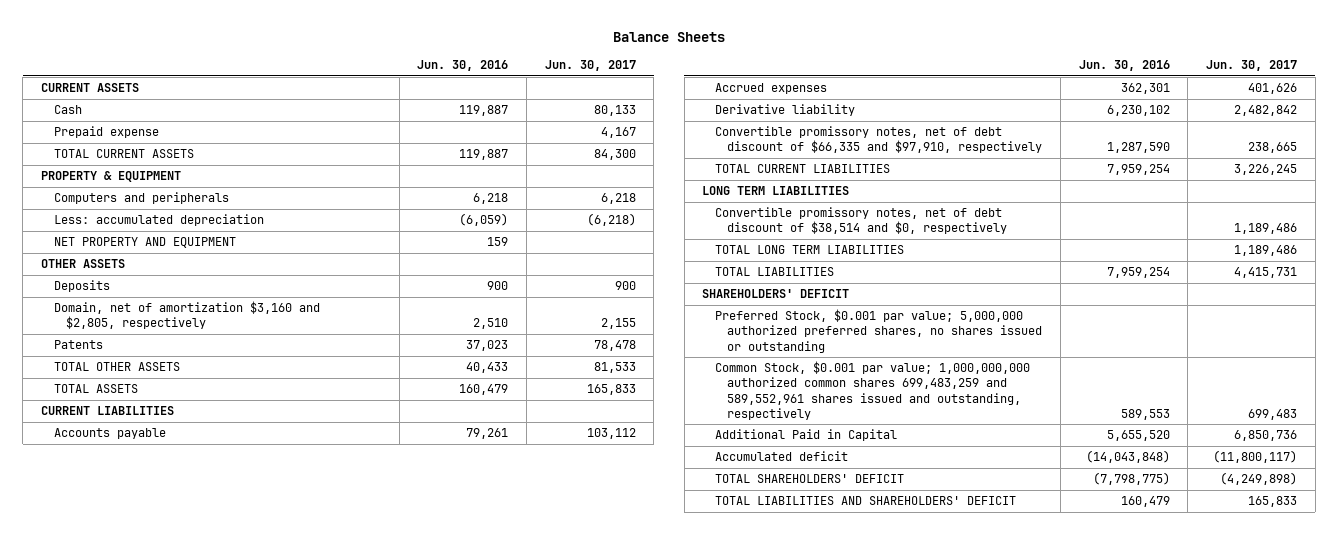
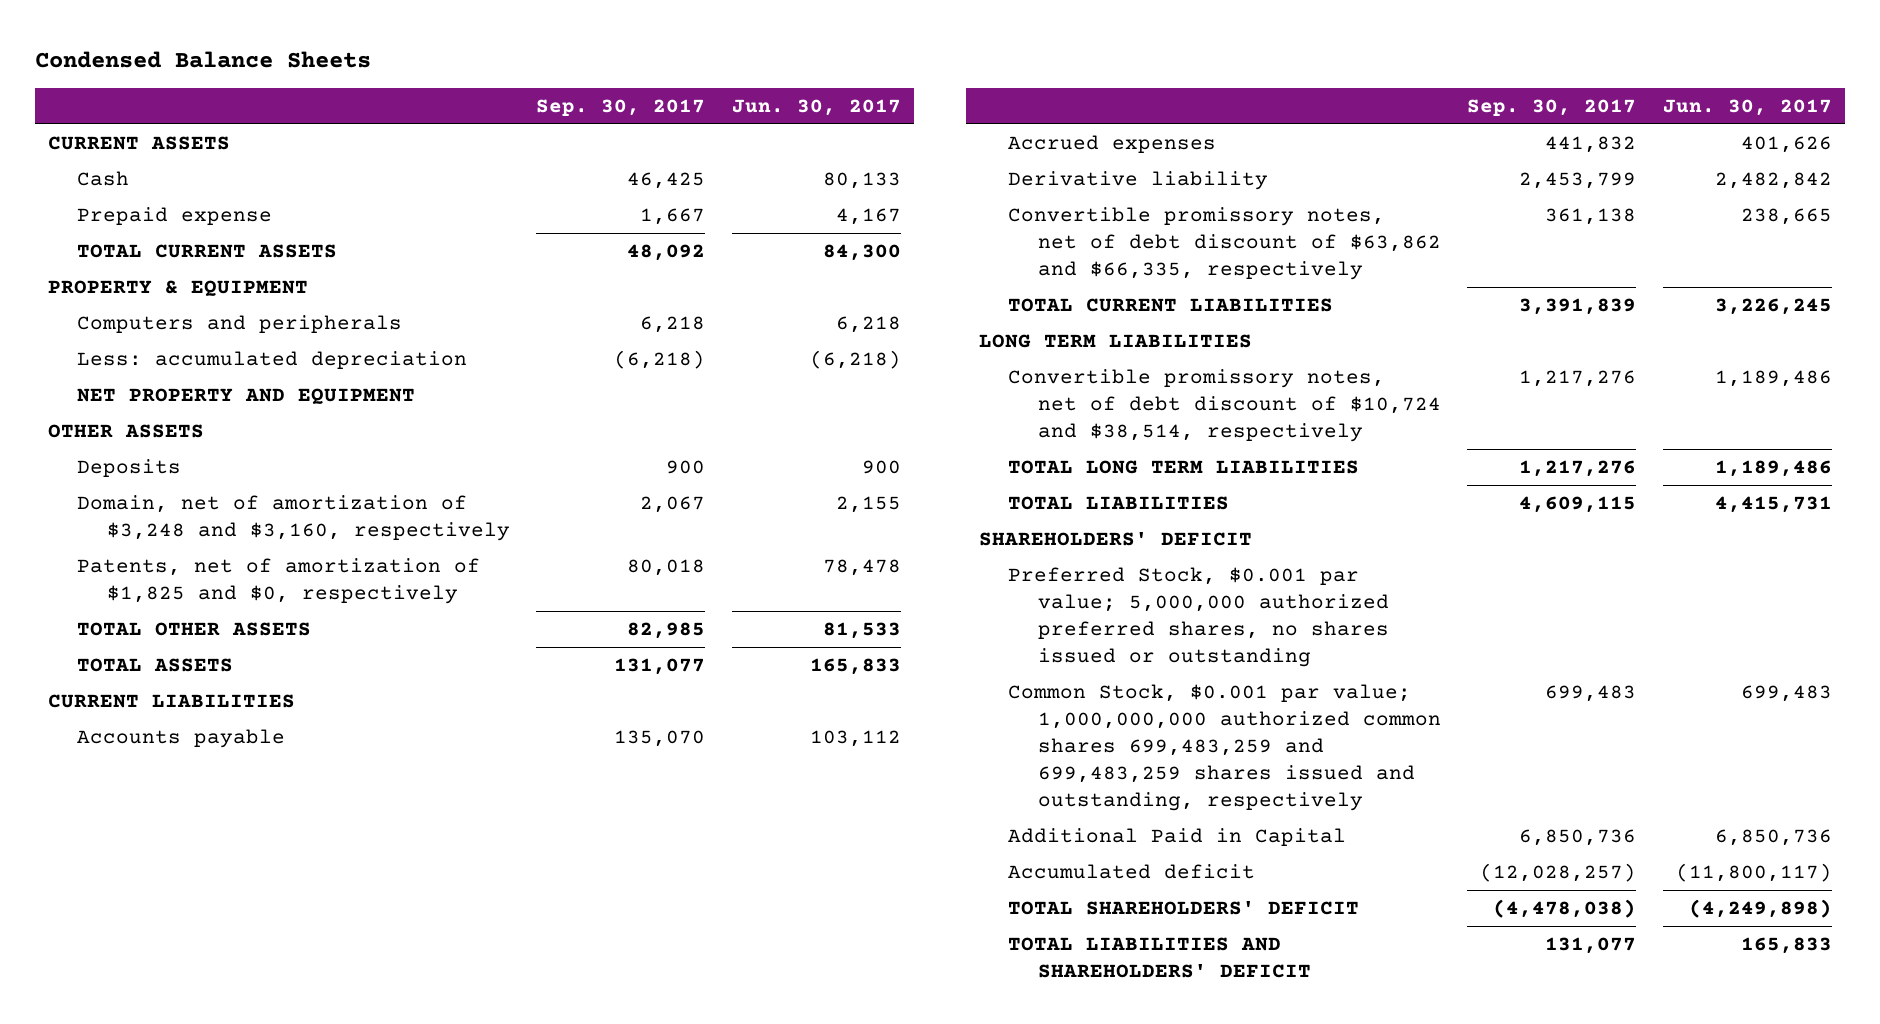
[613,31,726,42] Balance Sheets -> [34,51,371,69] Condensed Balance Sheets
[417,60,509,72] Jun. 30, 2016 -> none
none -> [536,98,706,116] Sep. 30, 2017
[53,301,320,330] Domain, net of amortization $3,160 and $2,805, respectively -> [77,495,510,541] Domain, net of amortization of $3,248 and $3,160, respectively
[53,340,103,350] Patents -> [77,558,481,604] Patents, net of amortization of $1,825 and $0, respectively
[714,126,1043,154] Convertible promissory notes, net of debt discount of $66,335 and $97,910, respectively -> [1008,207,1441,280] Convertible promissory notes, net of debt discount of $63,862 and $66,335, respectively
[714,207,1008,235] Convertible promissory notes, net of debt discount of $38,514 and $0, respectively -> [1008,369,1441,442] Convertible promissory notes, net of debt discount of $10,724 and $38,514, respectively
[714,361,1030,420] Common Stock, $0.001 par value; 1,000,000,000 authorized common shares 699,483,259 and 589,552,961 shares issued and outstanding, respectively -> [1008,684,1441,811] Common Stock, $0.001 par value; 1,000,000,000 authorized common shares 699,483,259 and 699,483,259 shares issued and outstanding, respectively

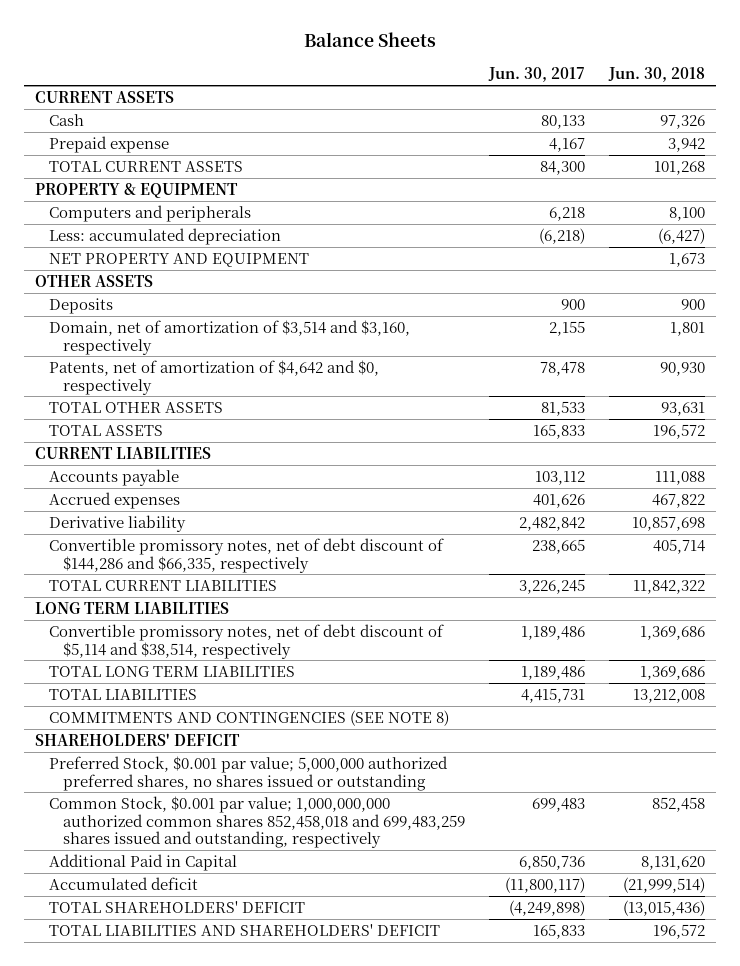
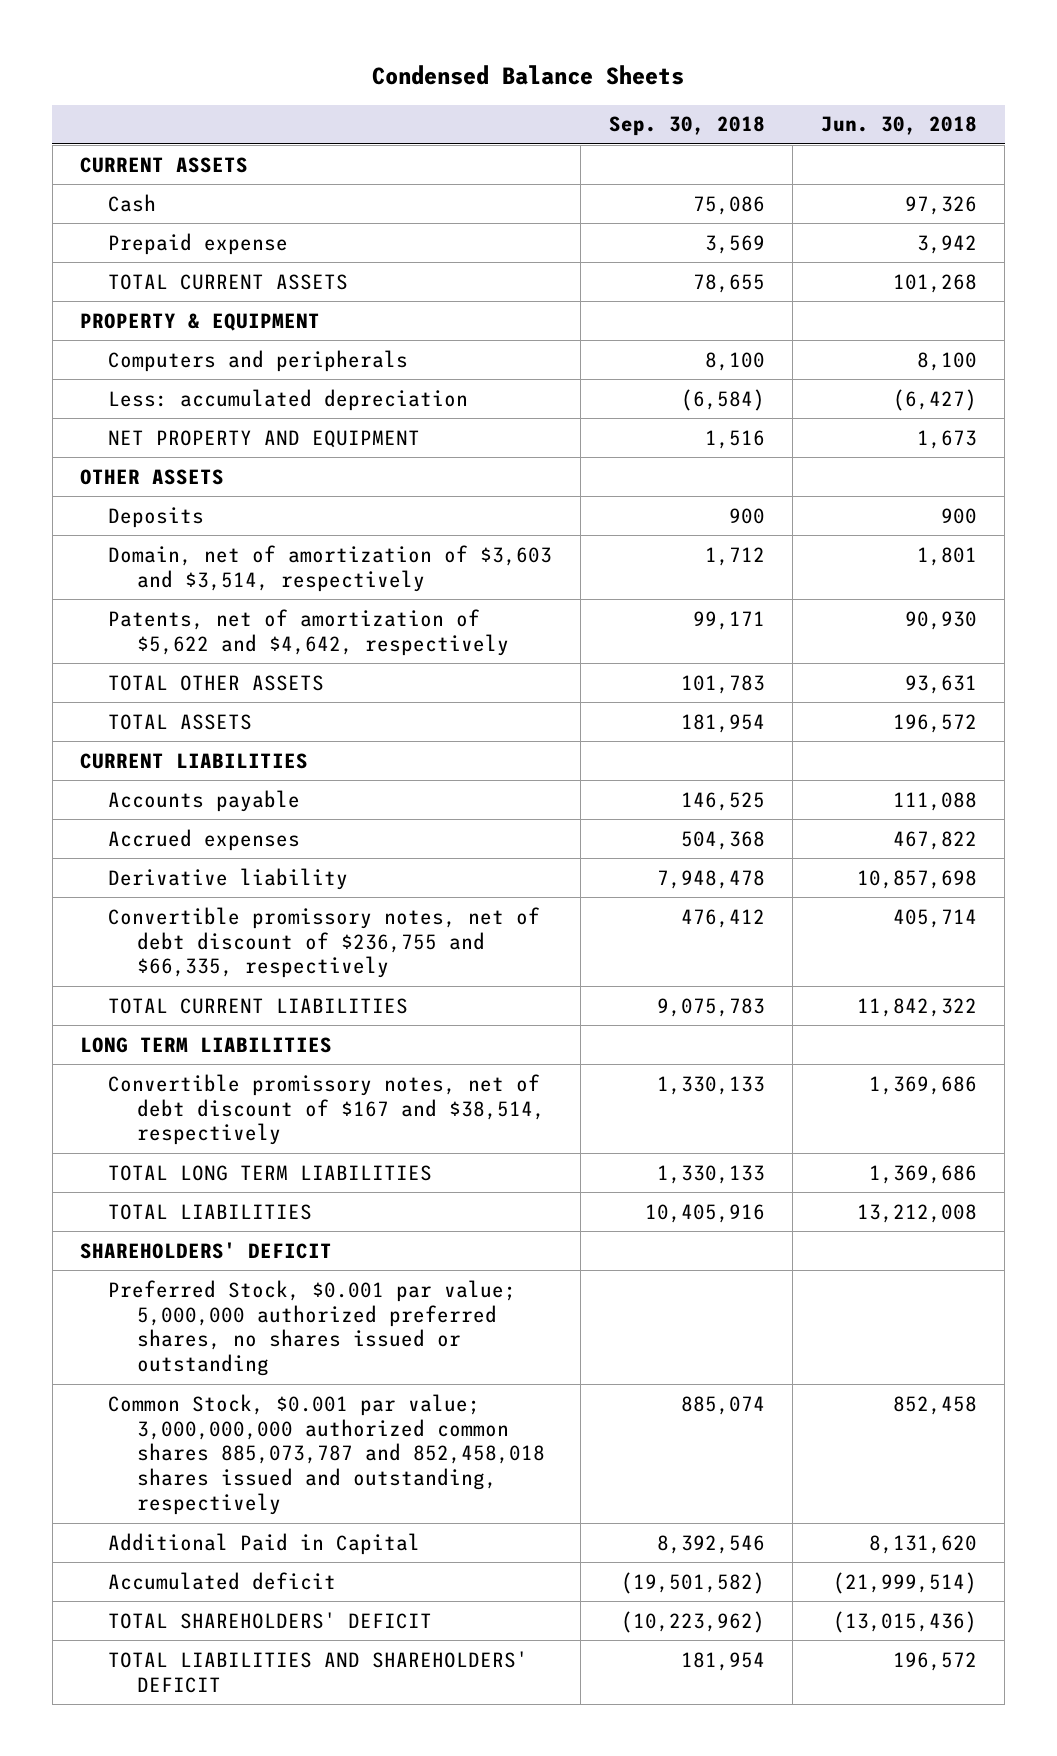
[304,32,437,48] Balance Sheets -> [372,65,685,86] Condensed Balance Sheets
[487,67,585,83] Jun. 30, 2017 -> none
none -> [608,116,765,137] Sep. 30, 2018
[49,319,411,355] Domain, net of amortization of $3,514 and $3,160, respectively -> [108,544,553,592] Domain, net of amortization of $3,603 and $3,514, respectively
[49,359,380,395] Patents, net of amortization of $4,642 and $0, respectively -> [108,608,509,656] Patents, net of amortization of $5,622 and $4,642, respectively
[49,537,445,573] Convertible promissory notes, net of debt discount of $144,286 and $66,335, respectively -> [108,906,541,979] Convertible promissory notes, net of debt discount of $236,755 and $66,335, respectively
[49,623,445,659] Convertible promissory notes, net of debt discount of $5,114 and $38,514, respectively -> [108,1073,545,1146] Convertible promissory notes, net of debt discount of $167 and $38,514, respectively
[49,709,450,726] COMMITMENTS AND CONTINGENCIES (SEE NOTE 8) -> none
[49,795,465,849] Common Stock, $0.001 par value; 1,000,000,000 authorized common shares 852,458,018 and 699,483,259 shares issued and outstanding, respectively -> [108,1393,545,1516] Common Stock, $0.001 par value; 3,000,000,000 authorized common shares 885,073,787 and 852,458,018 shares issued and outstanding, respectively

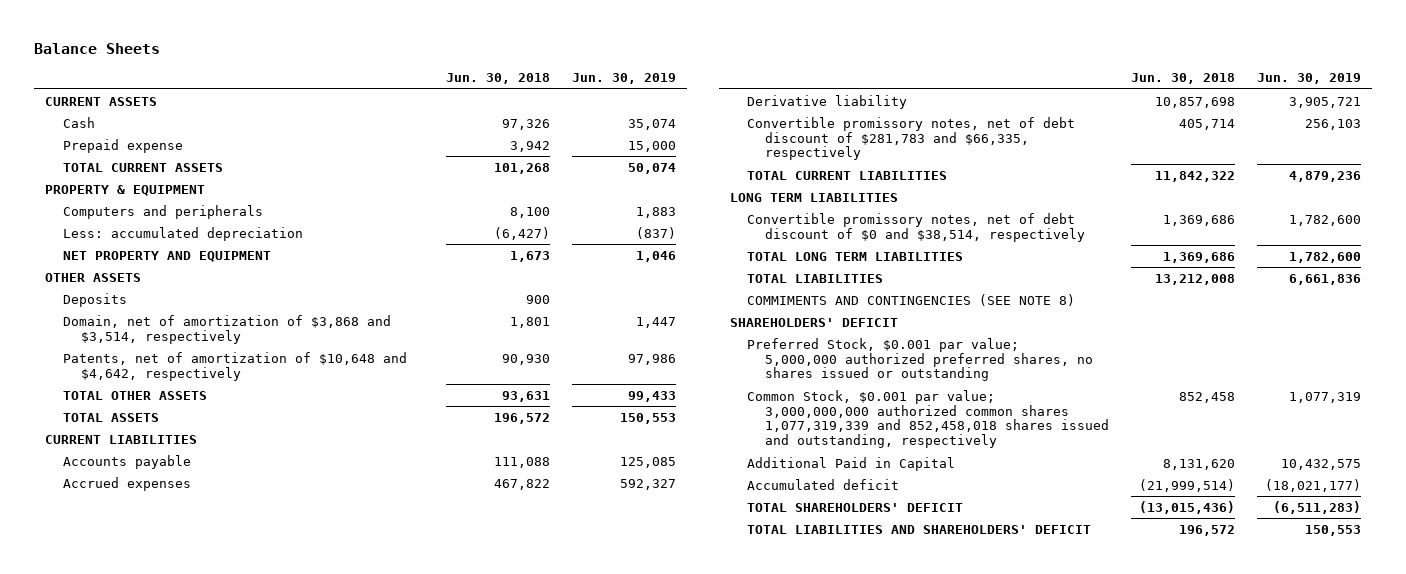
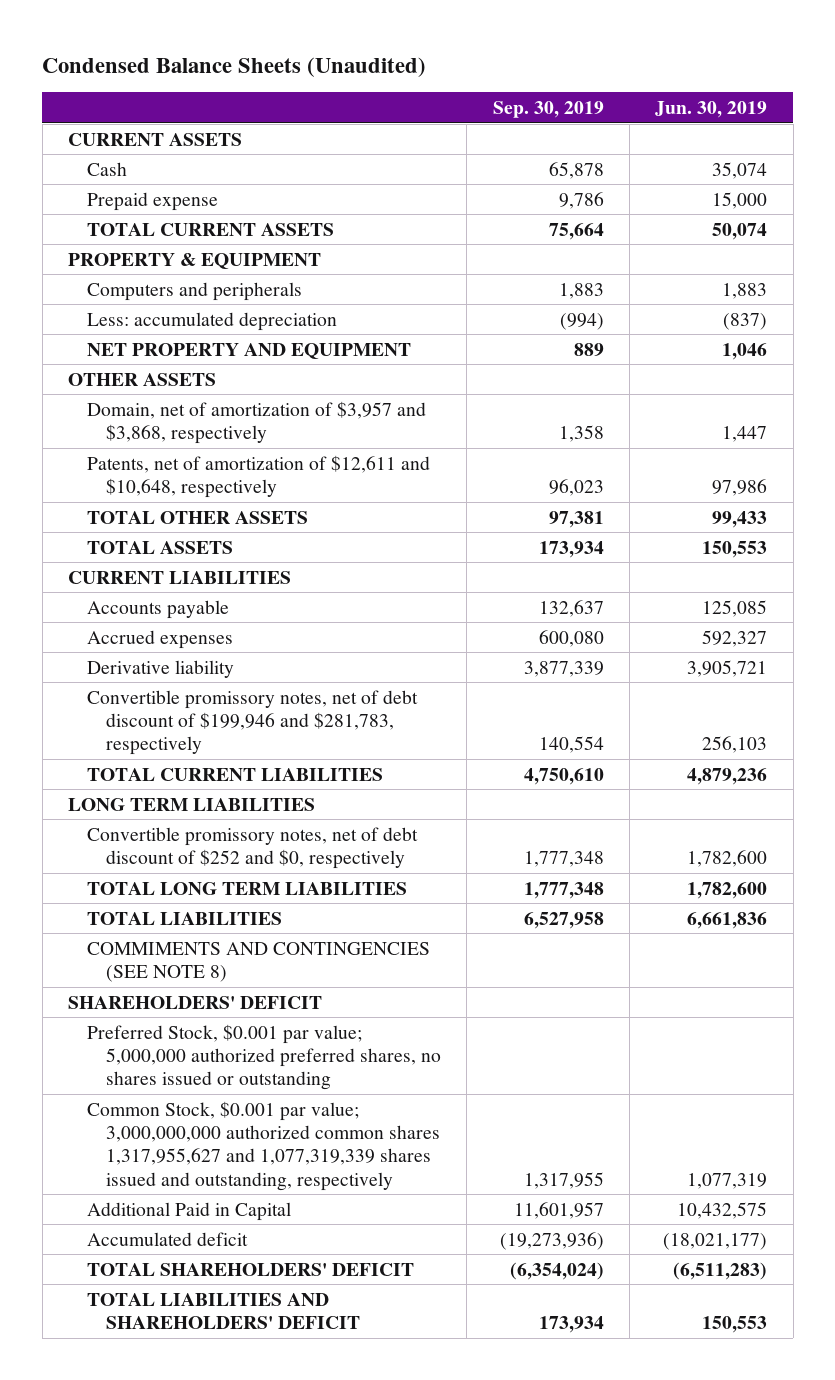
[34,42,161,54] Balance Sheets -> [42,56,427,77] Condensed Balance Sheets (Unaudited)
[446,73,551,85] Jun. 30, 2018 -> none
none -> [492,101,604,119] Sep. 30, 2019
[62,292,127,307] Deposits -> none
[62,314,391,344] Domain, net of amortization of $3,868 and $3,514, respectively -> [86,400,426,444] Domain, net of amortization of $3,957 and $3,868, respectively
[62,351,407,381] Patents, net of amortization of $10,648 and $4,642, respectively -> [86,454,430,498] Patents, net of amortization of $12,611 and $10,648, respectively
[747,116,1076,161] Convertible promissory notes, net of debt discount of $281,783 and $66,335, respectively -> [86,689,418,756] Convertible promissory notes, net of debt discount of $199,946 and $281,783, respectively
[747,212,1085,242] Convertible promissory notes, net of debt discount of $0 and $38,514, respectively -> [86,826,418,869] Convertible promissory notes, net of debt discount of $252 and $0, respectively
[747,389,1109,449] Common Stock, $0.001 par value; 3,000,000,000 authorized common shares 1,077,319,339 and 852,458,018 shares issued and outstanding, respectively -> [86,1100,440,1191] Common Stock, $0.001 par value; 3,000,000,000 authorized common shares 1,317,955,627 and 1,077,319,339 shares issued and outstanding, respectively

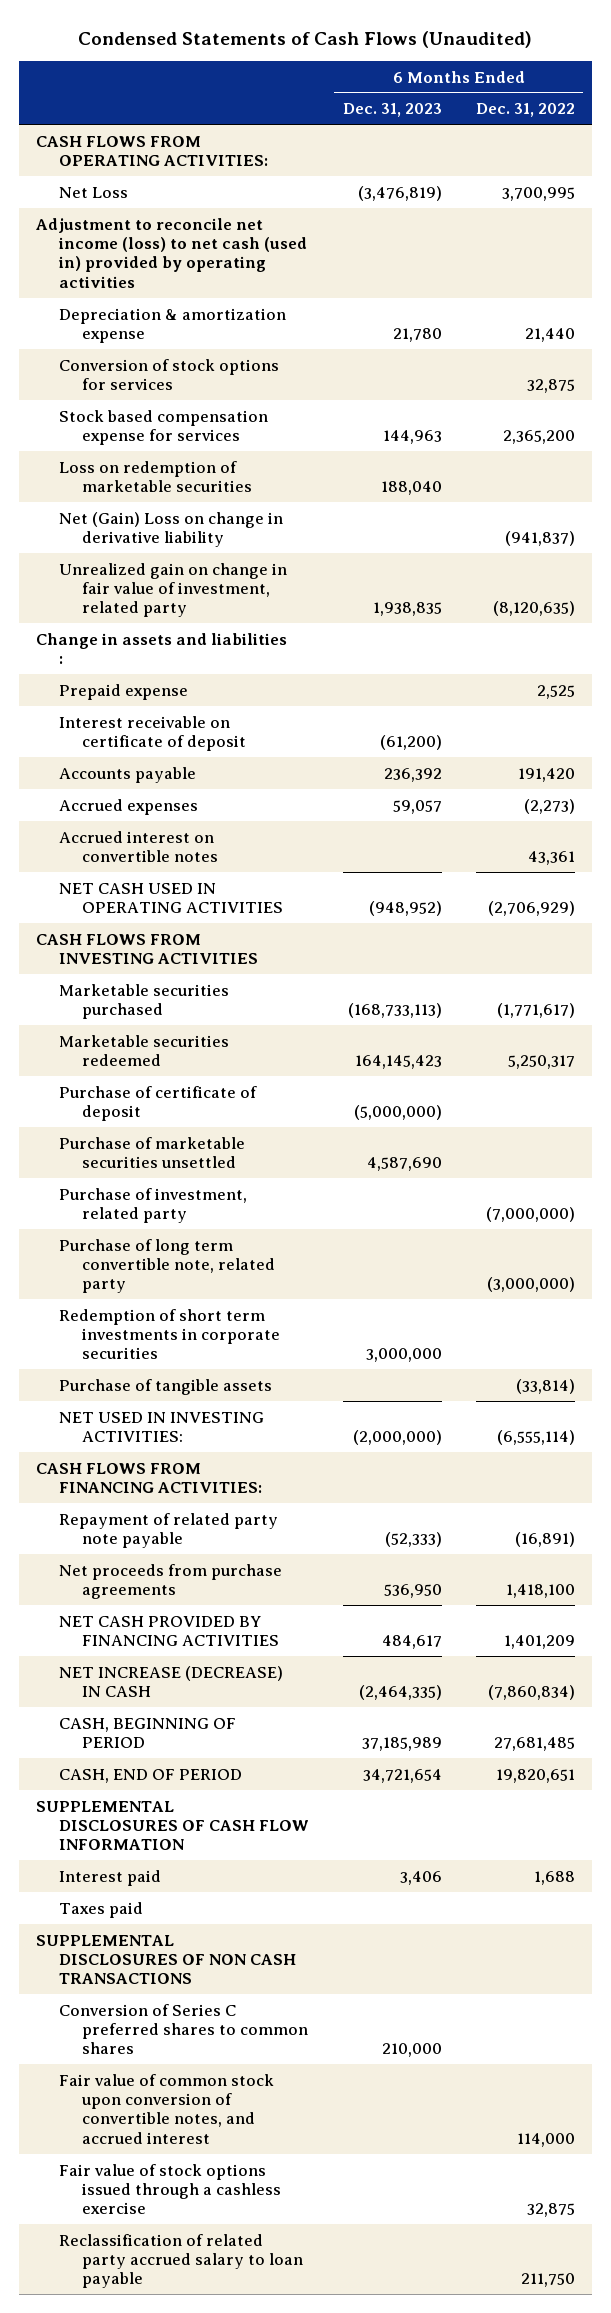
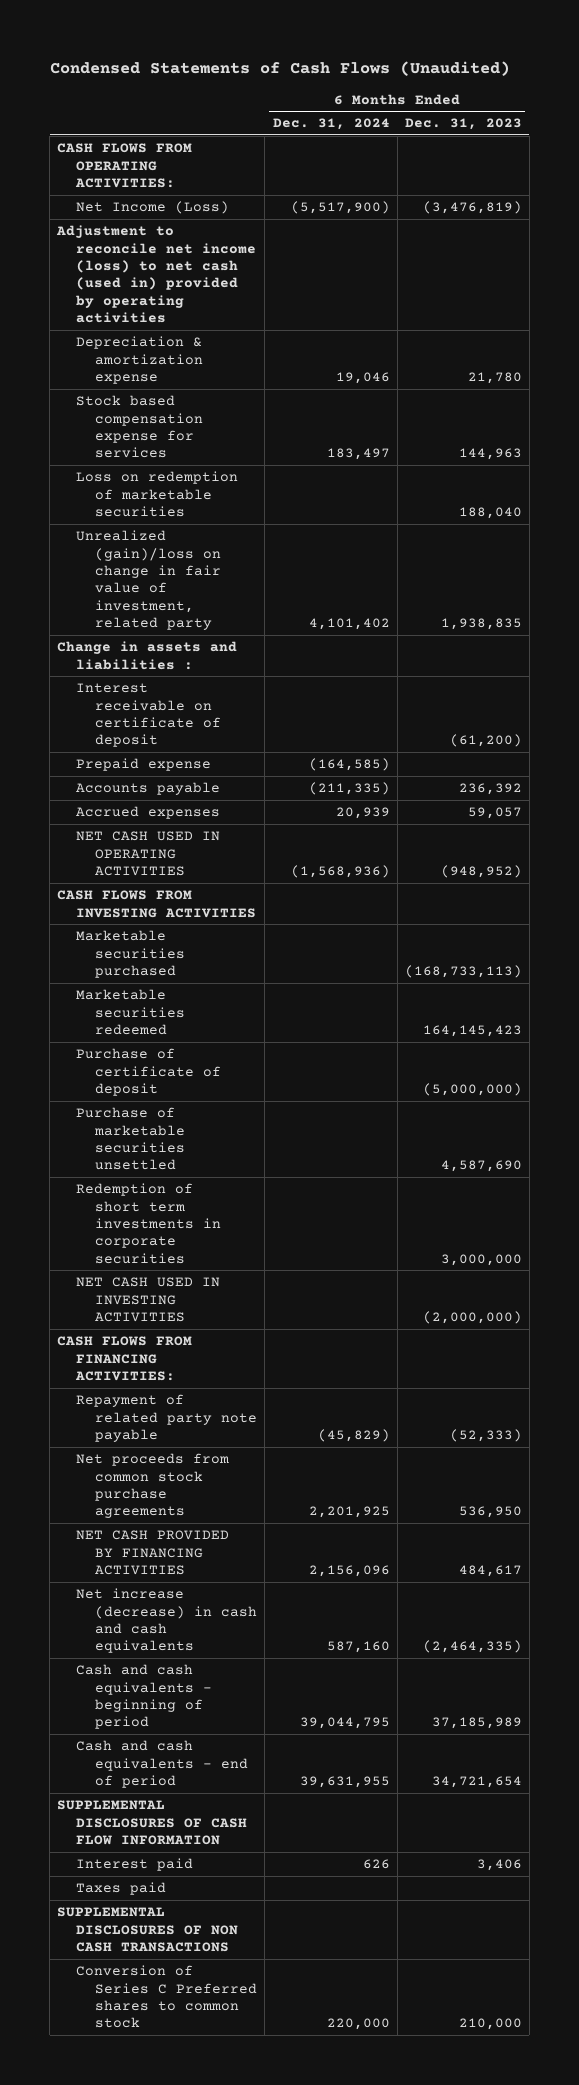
[475,103,575,118] Dec. 31, 2022 -> none
none -> [272,118,390,131] Dec. 31, 2024
[58,186,128,198] Net Loss -> [76,201,230,215] Net Income (Loss)
[58,358,279,390] Conversion of stock options for services -> none
[58,511,283,547] Net (Gain) Loss on change in derivative liability -> none
[58,562,287,618] Unrealized gain on change in fair value of investment, related party -> [76,530,222,631] Unrealized (gain)/loss on change in fair value of investment, related party
[58,683,188,700] Prepaid expense -> [76,758,212,772] Prepaid expense
[58,830,219,862] Accrued interest on convertible notes -> none
[58,1187,247,1223] Purchase of investment, related party -> none
[58,1238,276,1294] Purchase of long term convertible note, related party -> none
[58,1378,272,1395] Purchase of tangible assets -> none
[58,1411,264,1442] NET USED IN INVESTING ACTIVITIES: -> [76,1277,221,1322] NET CASH USED IN INVESTING ACTIVITIES
[58,1563,282,1599] Net proceeds from purchase agreements -> [76,1453,230,1519] Net proceeds from common stock purchase agreements
[58,1665,283,1697] NET INCREASE (DECREASE) IN CASH -> [76,1588,258,1654] Net increase (decrease) in cash and cash equivalents
[58,1717,236,1748] CASH, BEGINNING OF PERIOD -> [76,1664,213,1730] Cash and cash equivalents - beginning of period
[58,1768,242,1783] CASH, END OF PERIOD -> [76,1740,249,1788] Cash and cash equivalents - end of period
[58,2073,274,2144] Fair value of common stock upon conversion of convertible notes, and accrued interest -> none
[58,2163,282,2215] Fair value of stock options issued through a cashless exercise -> none
[58,2233,304,2289] Reclassification of related party accrued salary to loan payable -> none
[58,2003,309,2055] Conversion of Series C preferred shares to common shares -> [76,1965,258,2029] Conversion of Series C Preferred shares to common stock

